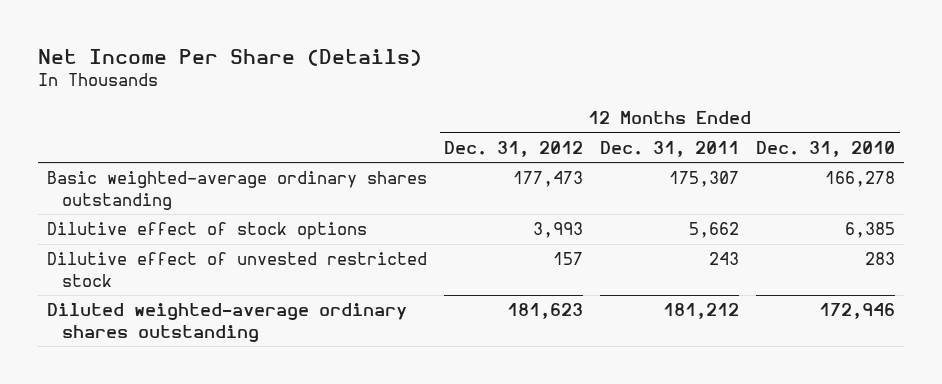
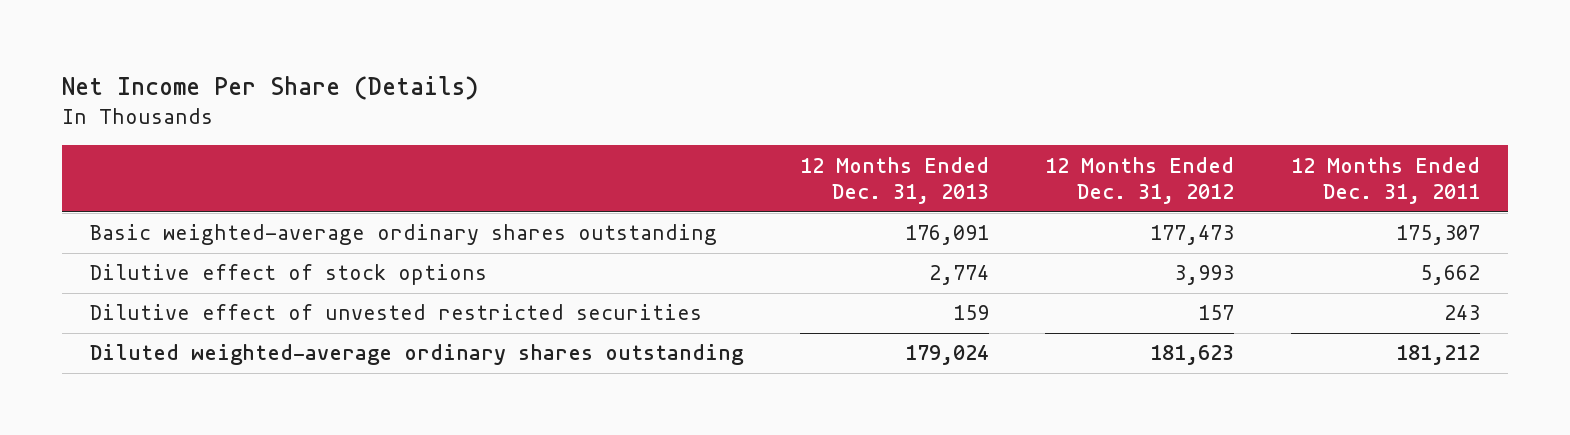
[756,140,896,157] Dec. 31, 2010 -> none
none -> [799,156,989,204] 12 Months Ended Dec. 31, 2013
[46,252,427,287] Dilutive effect of unvested restricted stock -> [90,304,703,321] Dilutive effect of unvested restricted securities

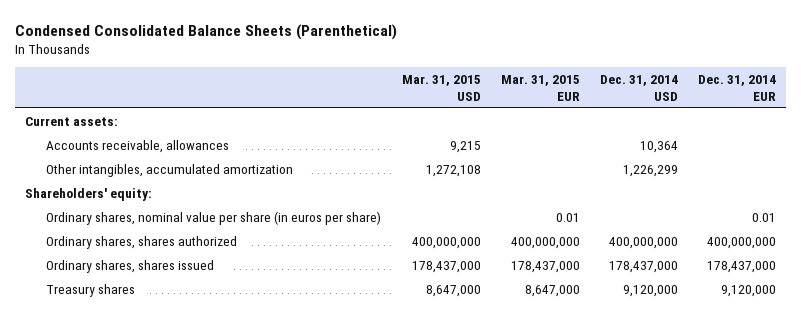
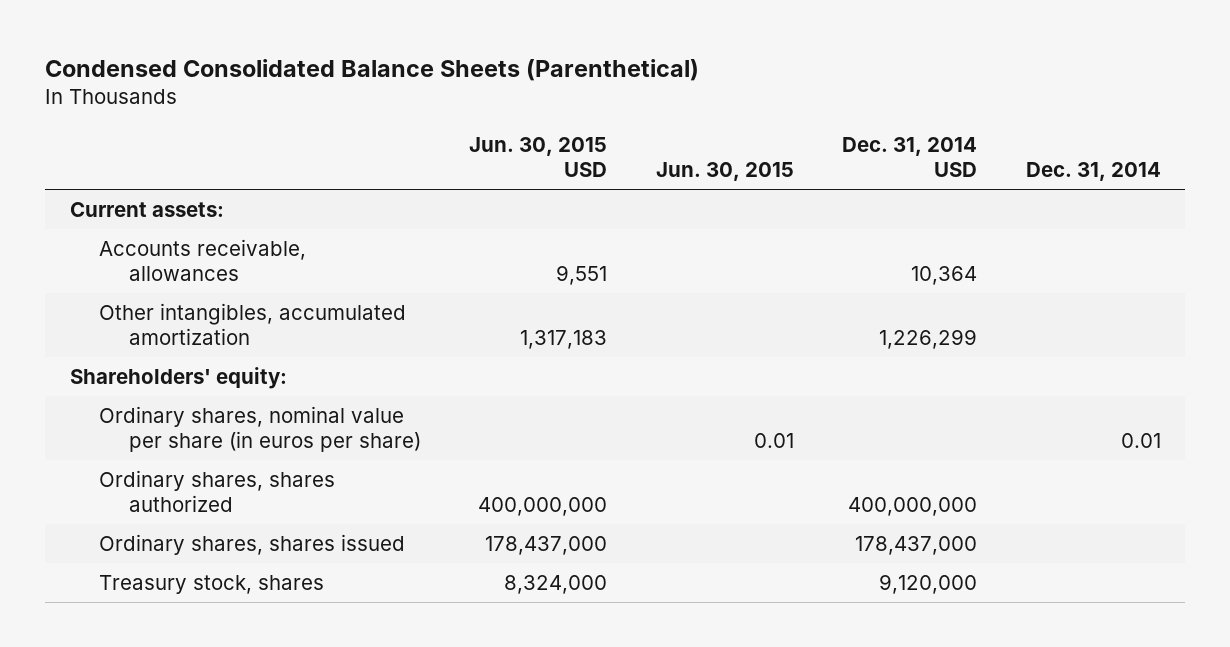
[401,74,481,101] Mar. 31, 2015 USD -> none
[500,74,580,101] Mar. 31, 2015 EUR -> none
[697,74,776,101] Dec. 31, 2014 EUR -> none
none -> [469,136,608,177] Jun. 30, 2015 USD
none -> [655,161,794,181] Jun. 30, 2015
none -> [1025,161,1161,181] Dec. 31, 2014
[46,283,136,297] Treasury shares -> [99,574,325,594] Treasury stock, shares

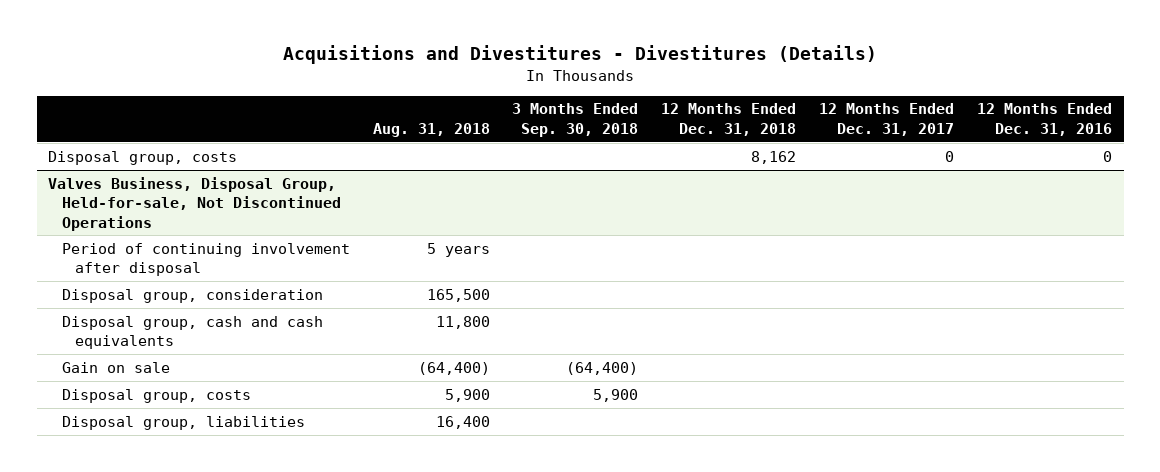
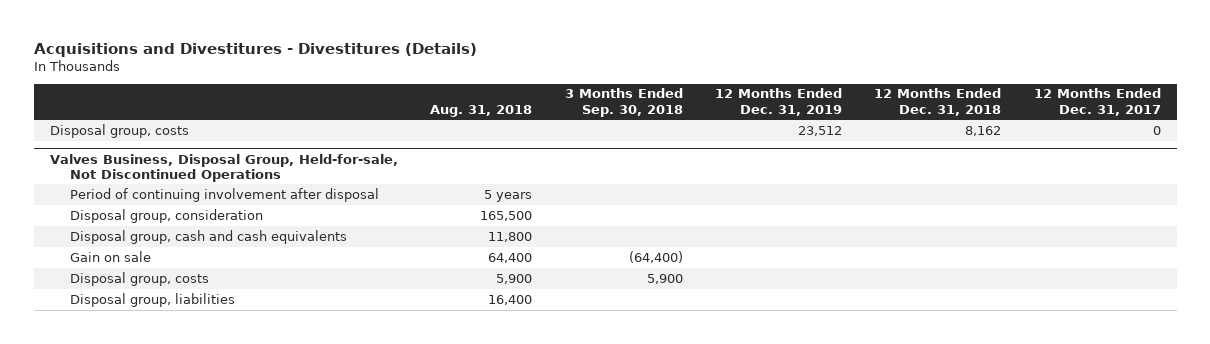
[977,103,1113,136] 12 Months Ended Dec. 31, 2016 -> none
none -> [714,88,842,116] 12 Months Ended Dec. 31, 2019
[417,361,490,375] (64,400) -> [488,252,533,263] 64,400

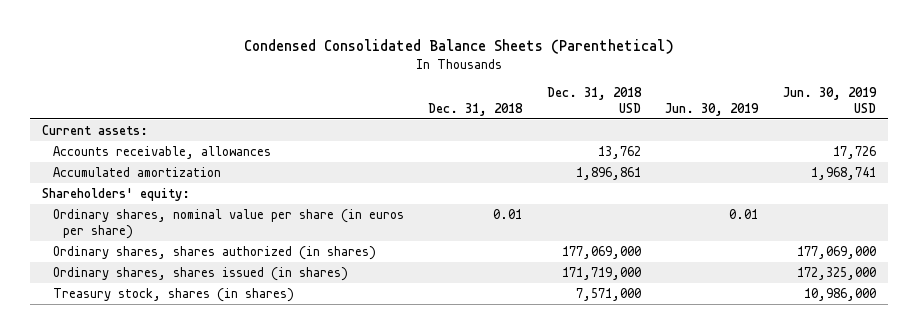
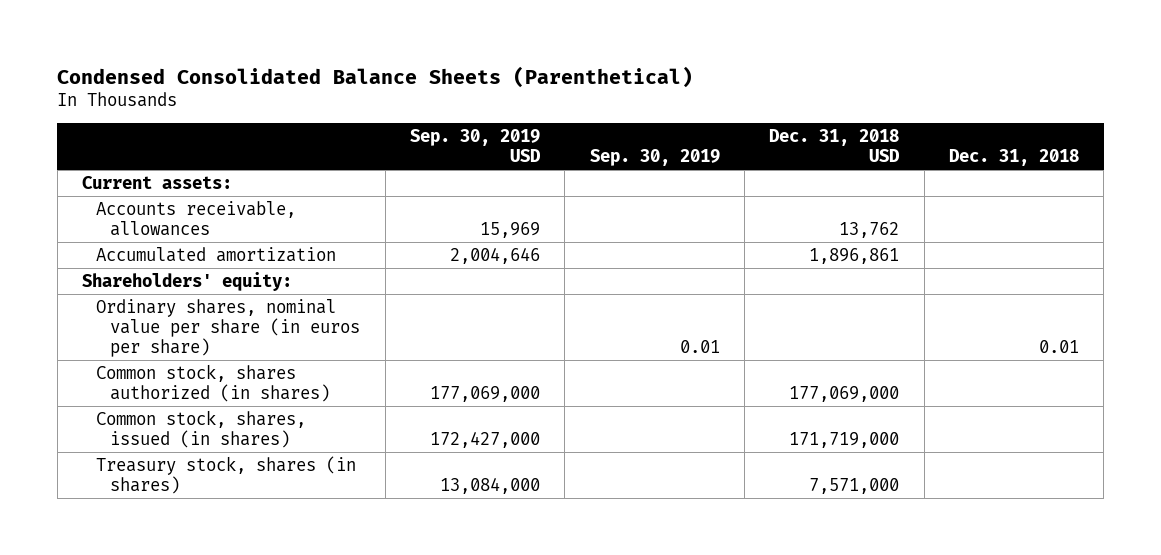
[665,102,760,116] Jun. 30, 2019 -> none
[782,86,877,113] Jun. 30, 2019 USD -> none
none -> [410,129,542,163] Sep. 30, 2019 USD
none -> [589,149,720,167] Sep. 30, 2019
[52,246,376,261] Ordinary shares, shares authorized (in shares) -> [96,364,331,402] Common stock, shares authorized (in shares)
[52,267,348,282] Ordinary shares, shares issued (in shares) -> [96,410,307,448] Common stock, shares, issued (in shares)

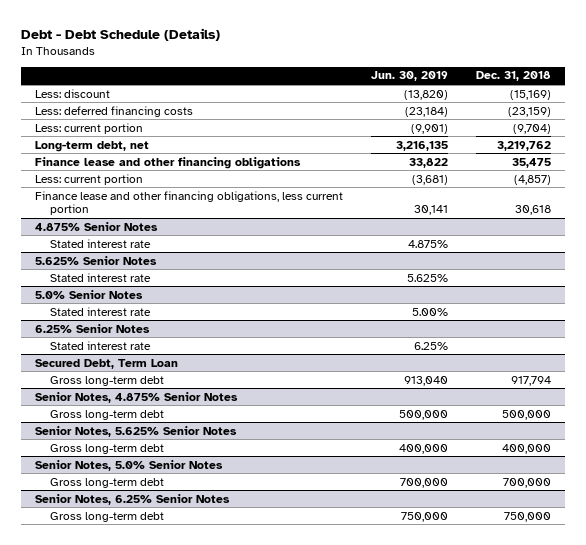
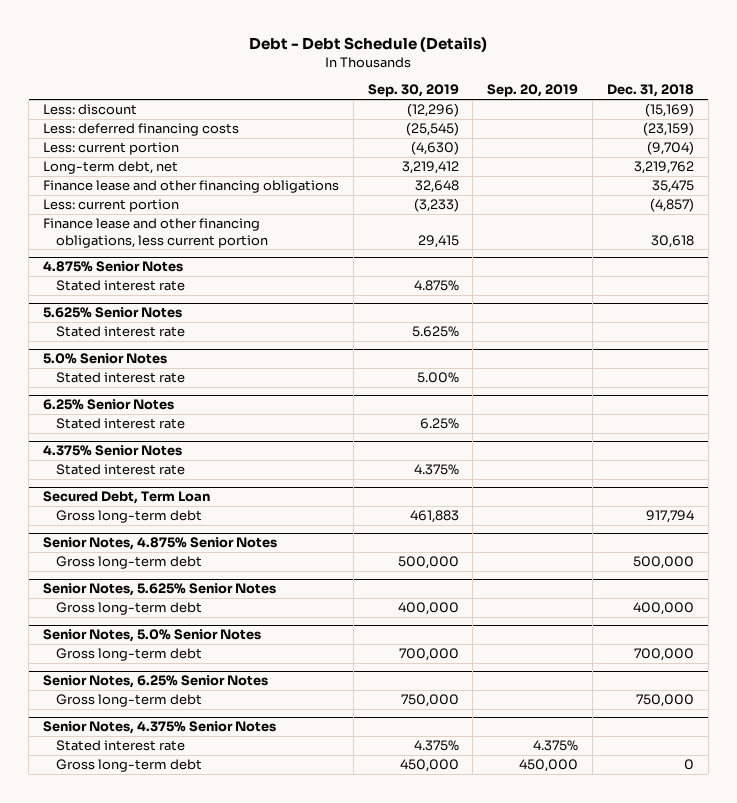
[370,71,448,82] Jun. 30, 2019 -> none
none -> [367,84,459,98] Sep. 30, 2019
none -> [487,84,579,98] Sep. 20, 2019
none -> [42,445,182,457] 4.375% Senior Notes
none -> [55,464,185,476] Stated interest rate
none -> [42,721,276,735] Senior Notes, 4.375% Senior Notes
none -> [55,740,185,752] Stated interest rate
none -> [55,759,202,773] Gross long-term debt

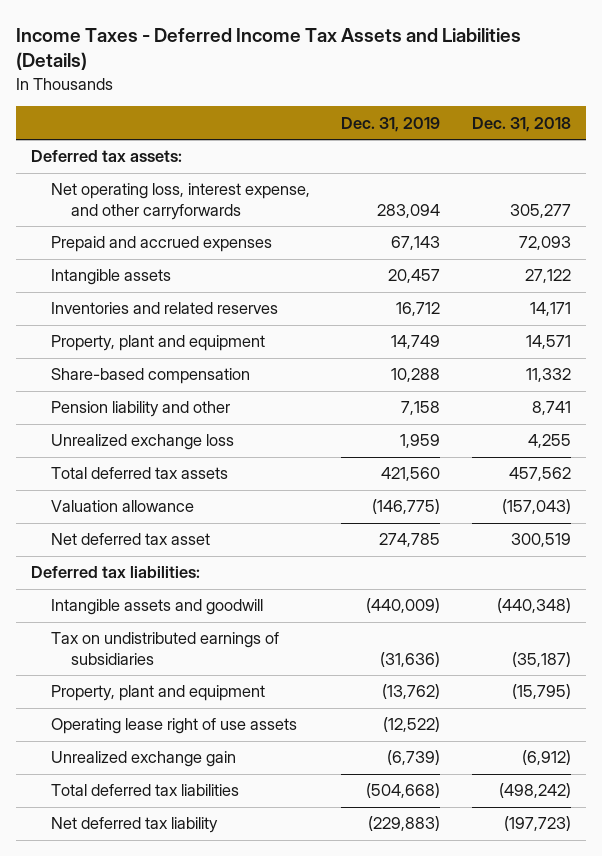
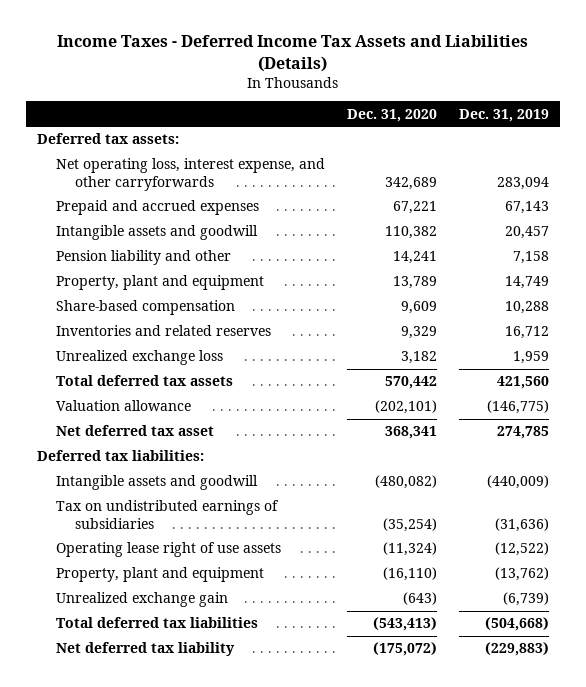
[471,116,571,132] Dec. 31, 2018 -> none
none -> [346,108,437,122] Dec. 31, 2020
[51,269,172,286] Intangible assets -> [55,225,258,241] Intangible assets and goodwill
[51,401,231,418] Pension liability and other -> [55,250,231,266] Pension liability and other
[51,302,279,315] Inventories and related reserves -> [55,325,271,337] Inventories and related reserves
[51,685,266,702] Property, plant and equipment -> [55,567,264,583] Property, plant and equipment

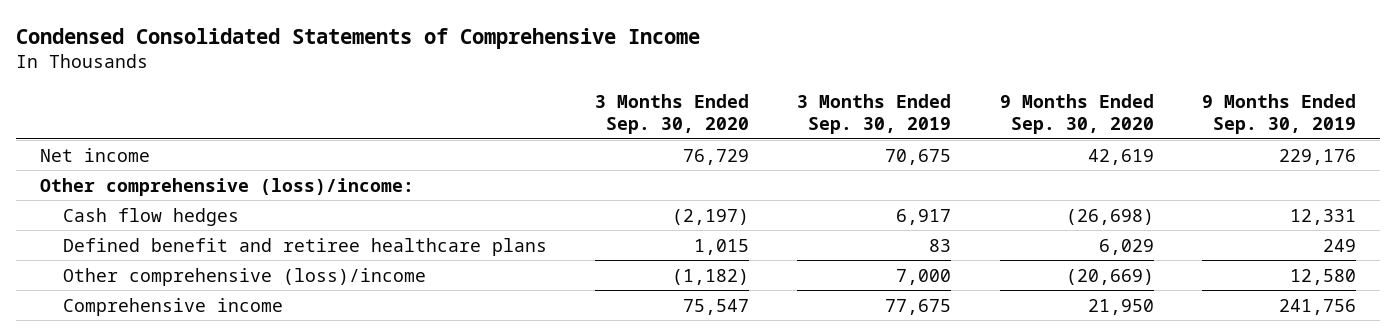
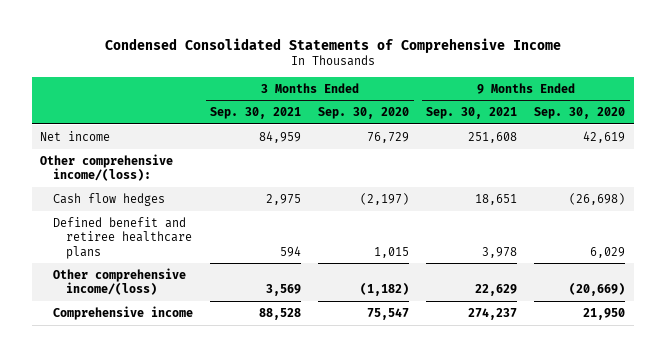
[797,93,952,135] 3 Months Ended Sep. 30, 2019 -> none
[1201,93,1356,135] 9 Months Ended Sep. 30, 2019 -> none
none -> [210,107,302,120] Sep. 30, 2021
none -> [426,107,518,120] Sep. 30, 2021
[40,177,415,196] Other comprehensive (loss)/income: -> [40,153,174,182] Other comprehensive income/(loss):
[62,267,426,286] Other comprehensive (loss)/income -> [53,267,187,296] Other comprehensive income/(loss)

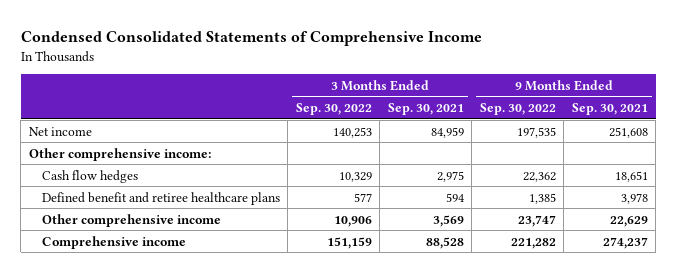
[318,107,410,120] Sep. 30, 2020 -> none
[534,107,626,120] Sep. 30, 2020 -> none
none -> [295,102,372,115] Sep. 30, 2022
none -> [479,102,556,115] Sep. 30, 2022
[40,153,174,182] Other comprehensive income/(loss): -> [28,147,211,161] Other comprehensive income:
[53,267,187,296] Other comprehensive income/(loss) -> [41,213,221,227] Other comprehensive income

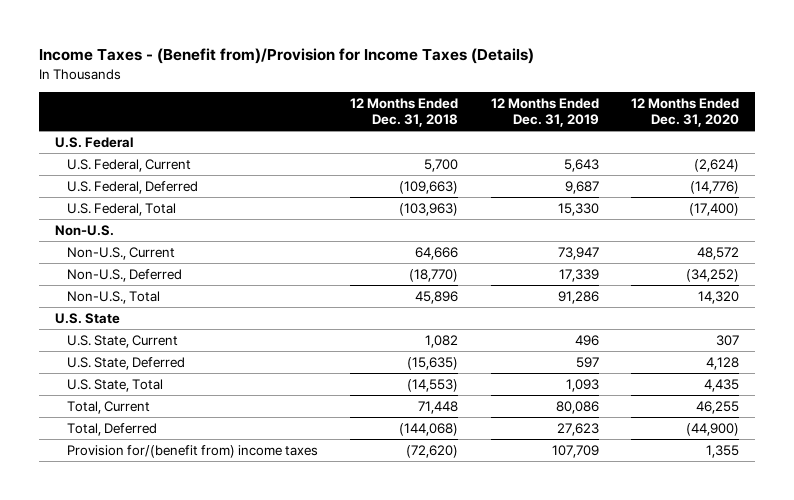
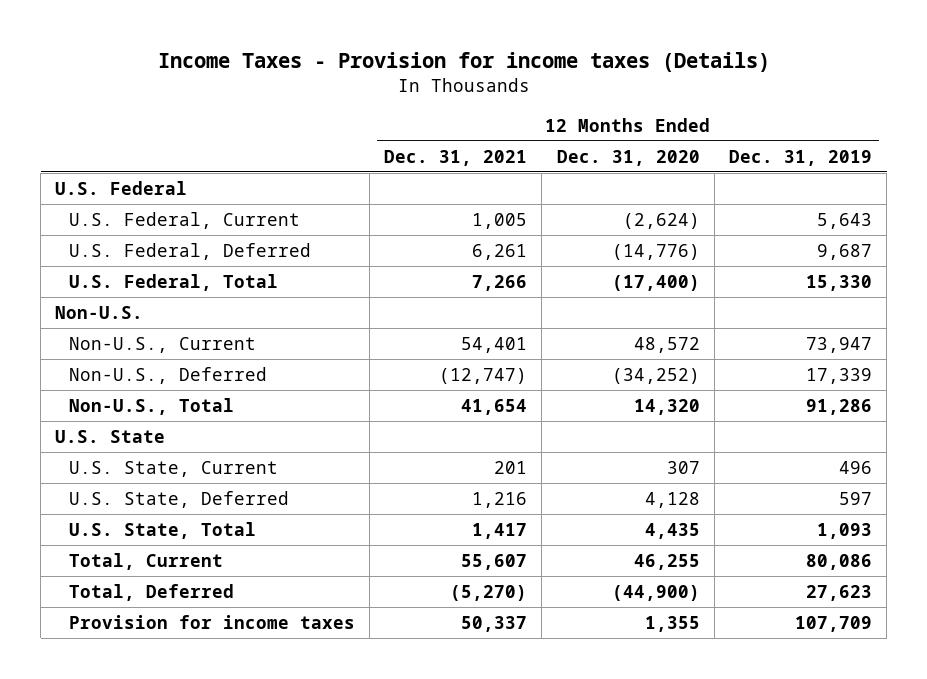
[38,48,534,65] Income Taxes - (Benefit from)/Provision for Income Taxes (Details) -> [157,52,770,73] Income Taxes - Provision for income taxes (Details)
[350,98,459,128] 12 Months Ended Dec. 31, 2018 -> none
none -> [384,149,528,166] Dec. 31, 2021
[67,444,319,458] Provision for/(benefit from) income taxes -> [68,614,355,629] Provision for income taxes

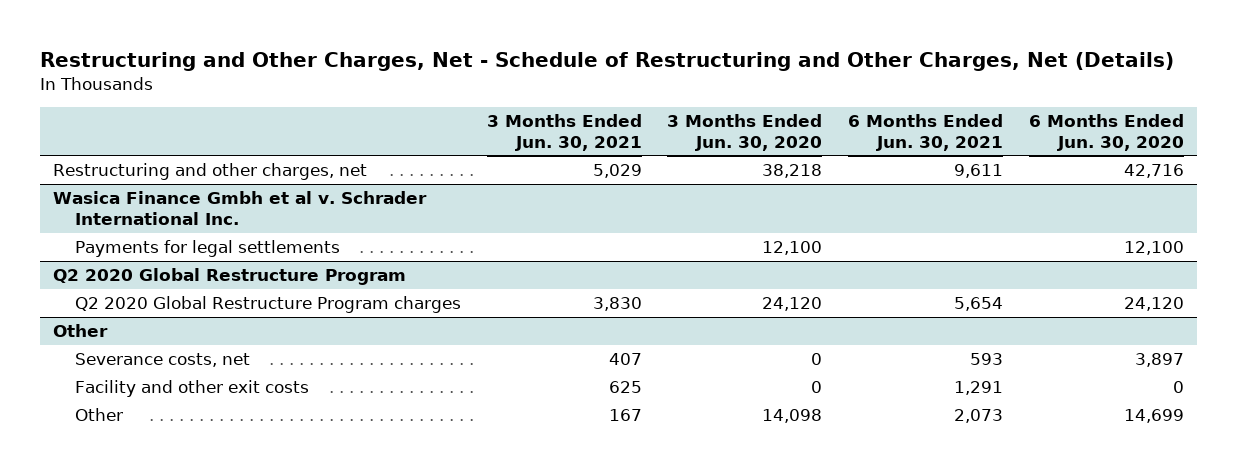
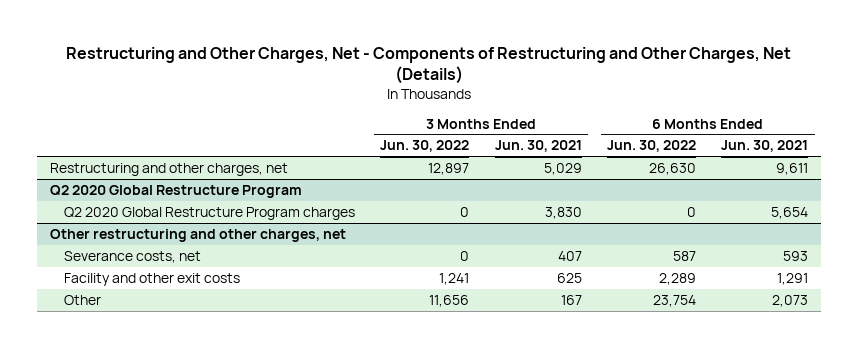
[39,51,1174,71] Restructuring and Other Charges, Net - Schedule of Restructuring and Other Charges, Net (Details) -> [65,46,791,85] Restructuring and Other Charges, Net - Components of Restructuring and Other Charges, Net (Details)
[667,113,823,151] 3 Months Ended Jun. 30, 2020 -> none
[1029,113,1185,151] 6 Months Ended Jun. 30, 2020 -> none
none -> [380,140,470,153] Jun. 30, 2022
none -> [606,140,696,153] Jun. 30, 2022
[52,191,427,225] Wasica Finance Gmbh et al v. Schrader International Inc. -> none
[74,240,340,258] Payments for legal settlements -> none
[52,324,108,338] Other -> [49,228,346,242] Other restructuring and other charges, net

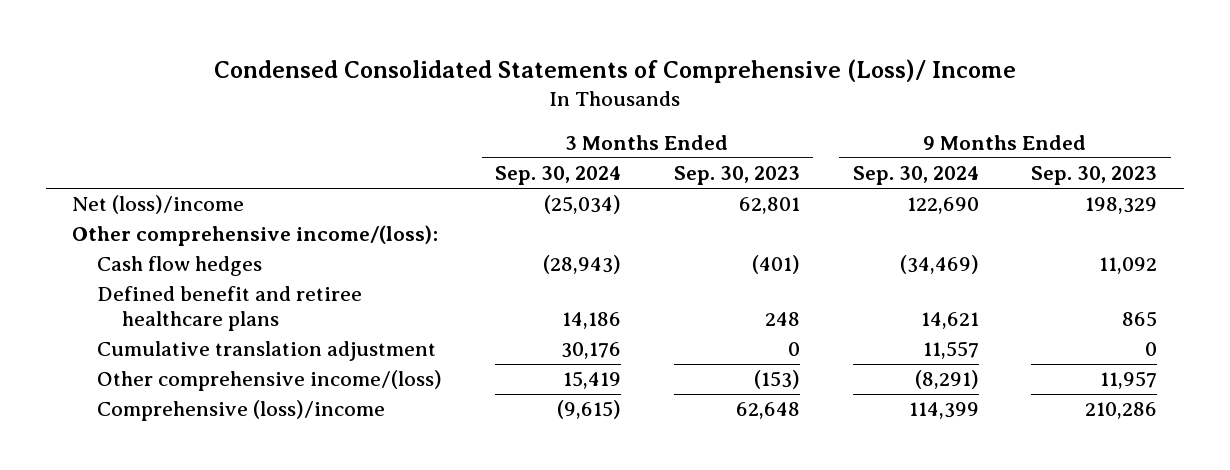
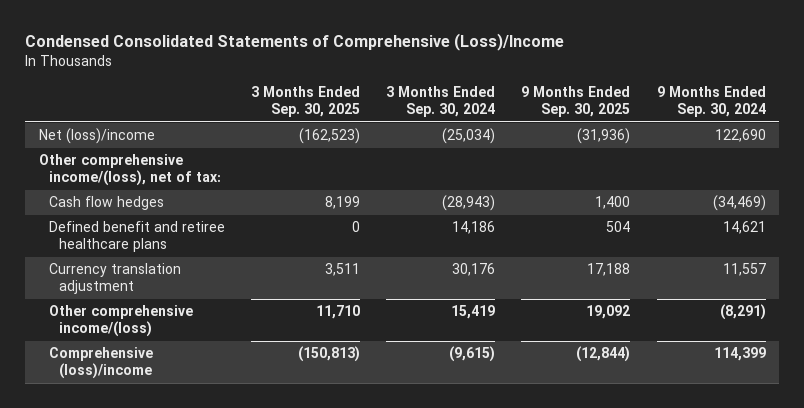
[213,59,1016,84] Condensed Consolidated Statements of Comprehensive (Loss)/ Income -> [25,33,565,52] Condensed Consolidated Statements of Comprehensive (Loss)/Income
[673,166,800,186] Sep. 30, 2023 -> none
[1031,166,1158,186] Sep. 30, 2023 -> none
none -> [251,86,361,118] 3 Months Ended Sep. 30, 2025
none -> [521,86,631,118] 9 Months Ended Sep. 30, 2025
[72,225,439,247] Other comprehensive income/(loss): -> [38,154,221,187] Other comprehensive income/(loss), net of tax:
[97,341,437,362] Cumulative translation adjustment -> [48,263,181,295] Currency translation adjustment

